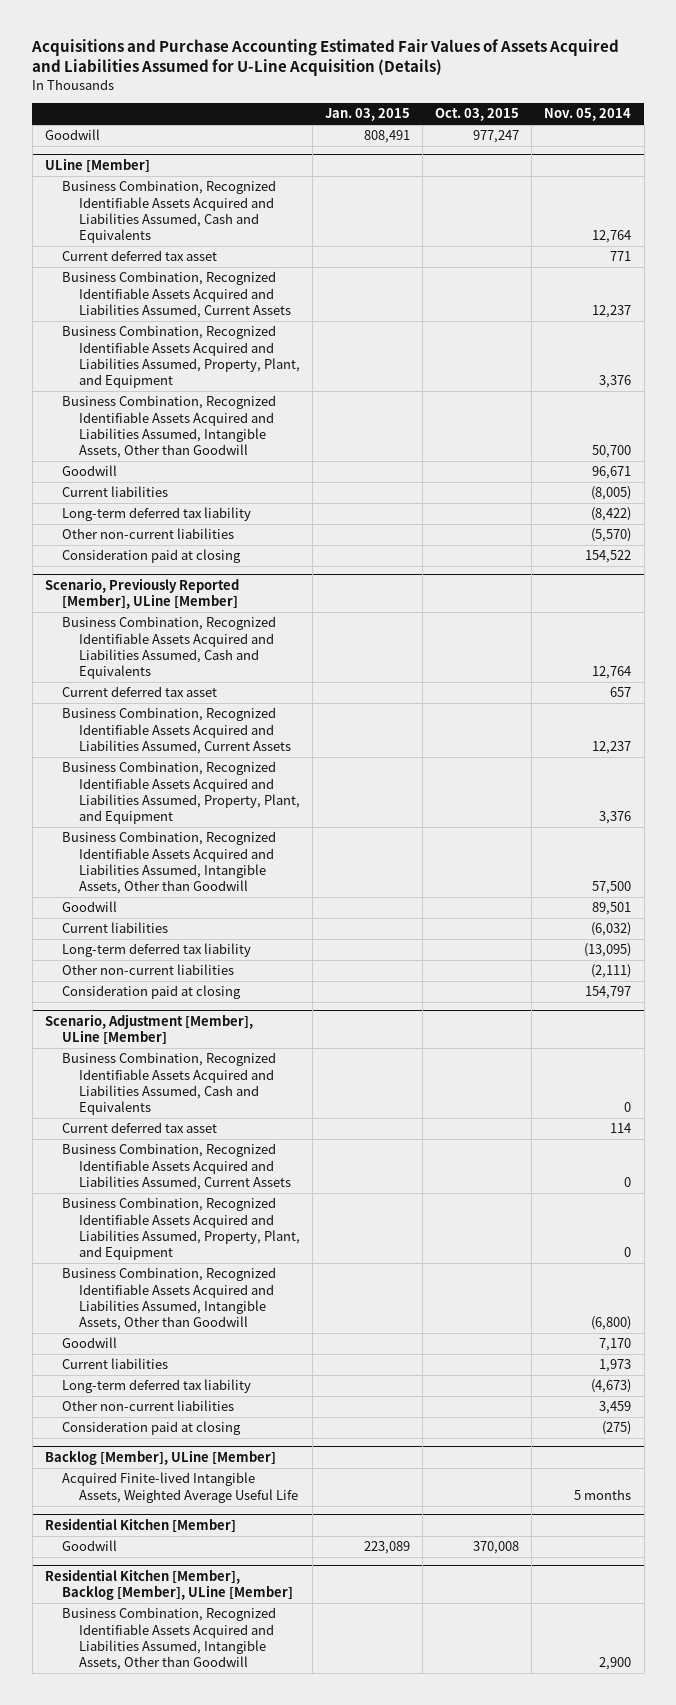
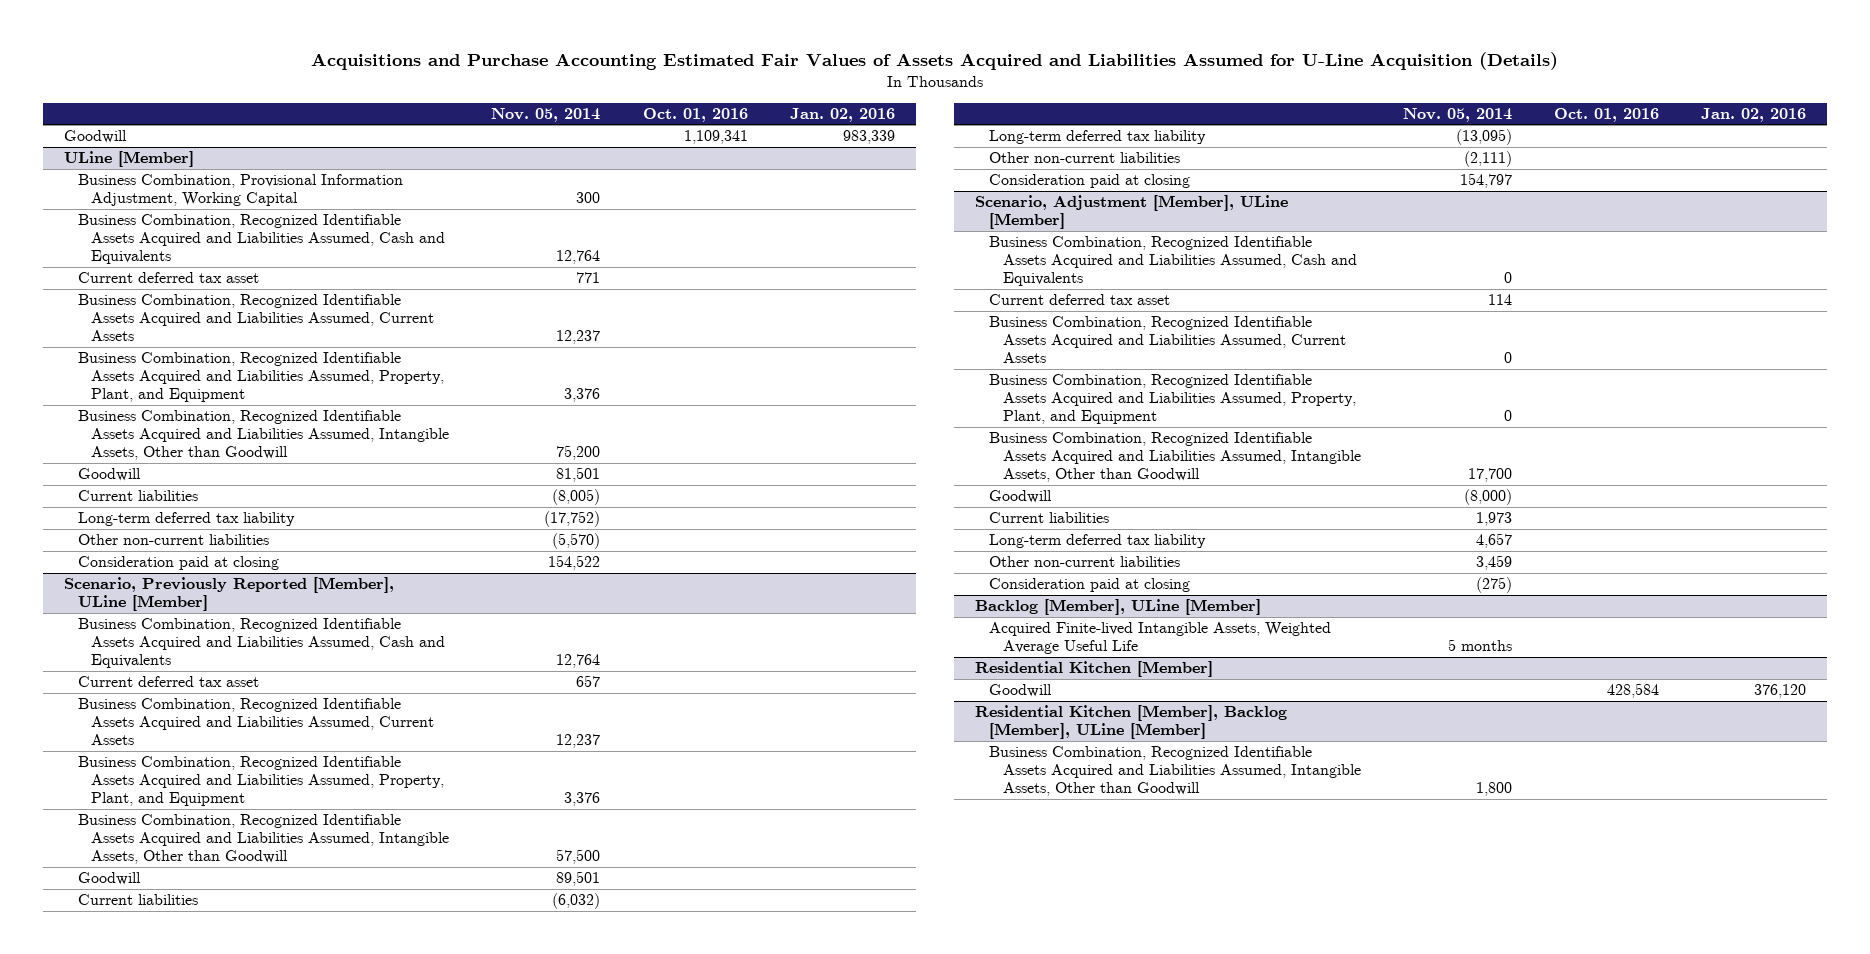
[324,108,410,122] Jan. 03, 2015 -> none
[435,108,520,122] Oct. 03, 2015 -> none
none -> [642,107,748,122] Oct. 01, 2016
none -> [789,107,895,122] Jan. 02, 2016
none -> [77,174,403,207] Business Combination, Provisional Information Adjustment, Working Capital
[592,445,632,459] 50,700 -> [556,445,601,461] 75,200
[592,466,632,480] 96,671 -> [556,467,601,483] 81,501
[591,507,632,522] (8,422) -> [544,511,601,528] (17,752)
[591,1316,632,1331] (6,800) -> [1467,468,1512,483] 17,700
[599,1338,632,1352] 7,170 -> [1463,489,1512,506] (8,000)
[591,1379,632,1394] (4,673) -> [1475,533,1512,549] 4,657
[599,1657,632,1671] 2,900 -> [1475,782,1512,797] 1,800

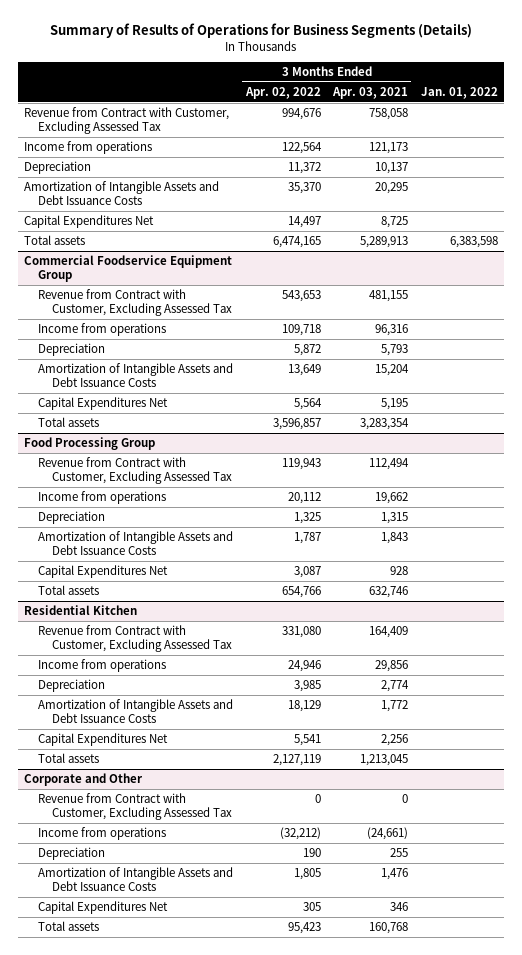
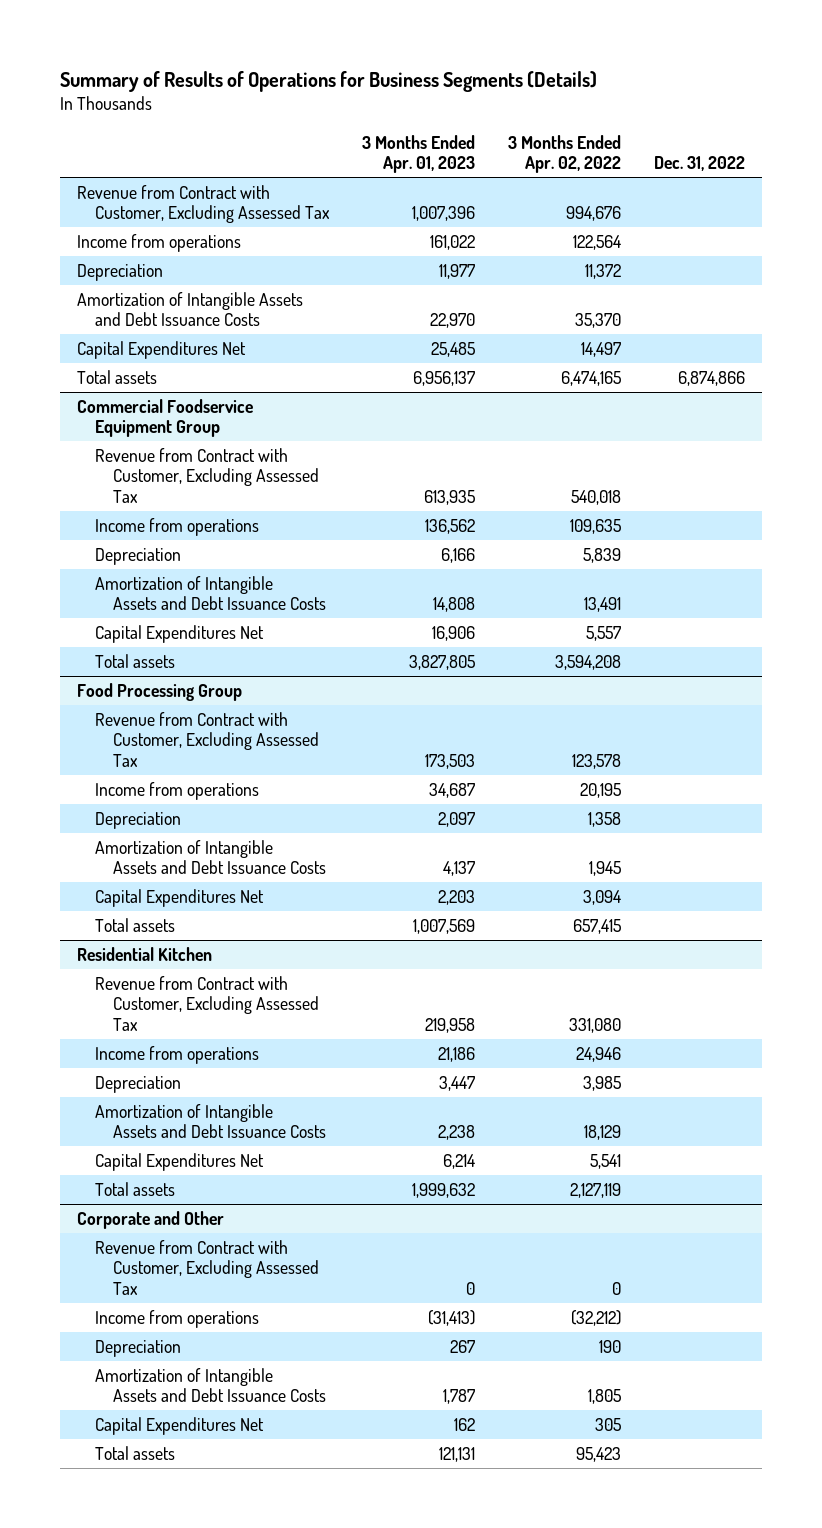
[332,87,409,100] Apr. 03, 2021 -> none
[420,87,498,100] Jan. 01, 2022 -> none
none -> [361,134,475,174] 3 Months Ended Apr. 01, 2023
none -> [654,156,746,172] Dec. 31, 2022
[281,290,321,303] 543,653 -> [570,489,621,505] 540,018
[281,324,321,337] 109,718 -> [569,518,621,534] 109,635
[293,344,321,357] 5,872 -> [582,547,621,563] 5,839
[287,364,321,377] 13,649 -> [583,597,621,613] 13,491
[293,398,322,411] 5,564 -> [585,625,621,641] 5,557
[272,418,321,431] 3,596,857 -> [554,654,621,670] 3,594,208
[281,458,321,471] 119,943 -> [571,753,621,769] 123,578
[287,492,321,505] 20,112 -> [579,782,621,798] 20,195
[293,512,321,525] 1,325 -> [587,811,621,827] 1,358
[293,532,321,545] 1,787 -> [588,861,621,877] 1,945
[293,566,321,579] 3,087 -> [582,889,621,905] 3,094
[281,586,321,599] 654,766 -> [572,918,621,934] 657,415

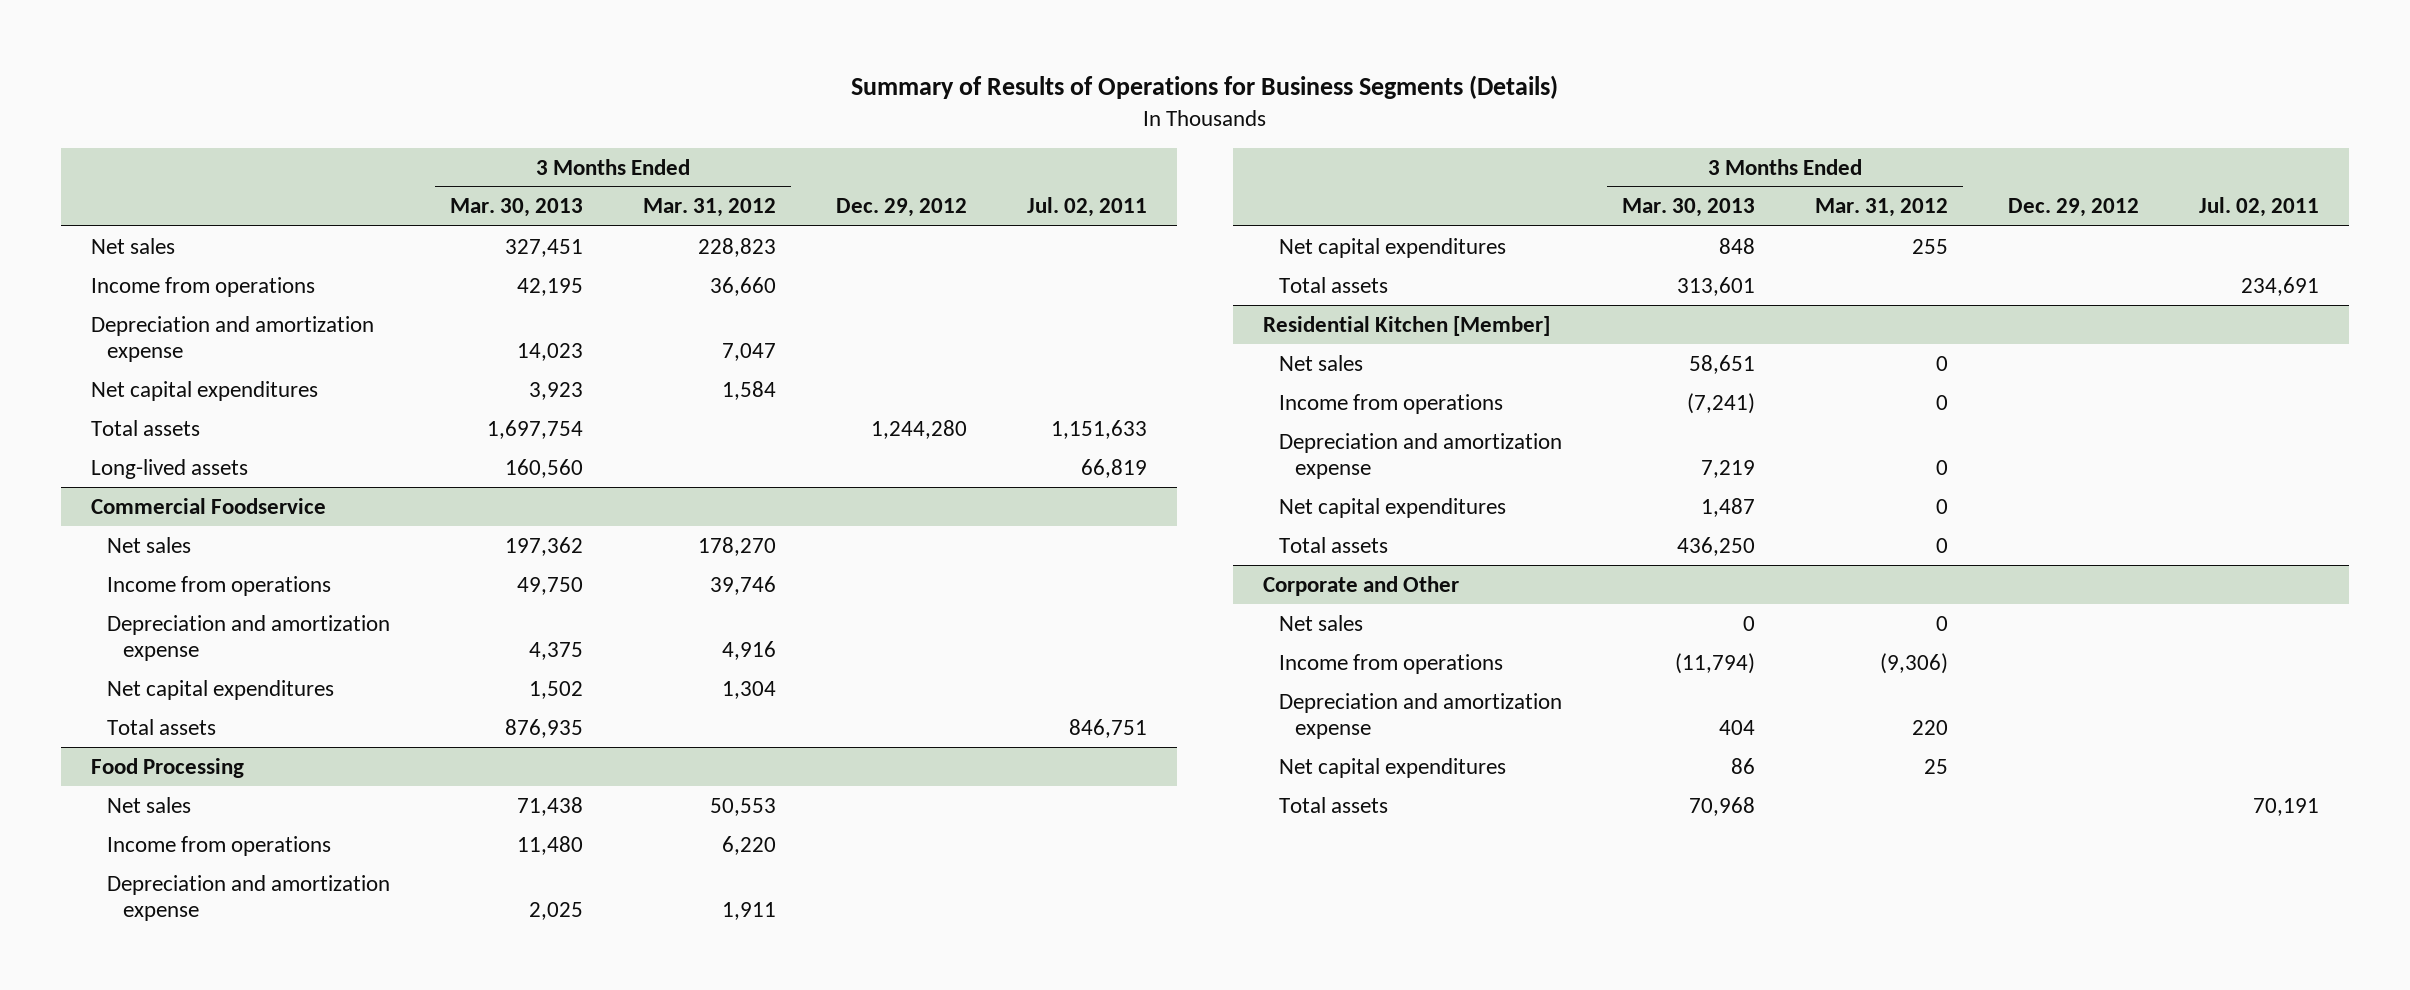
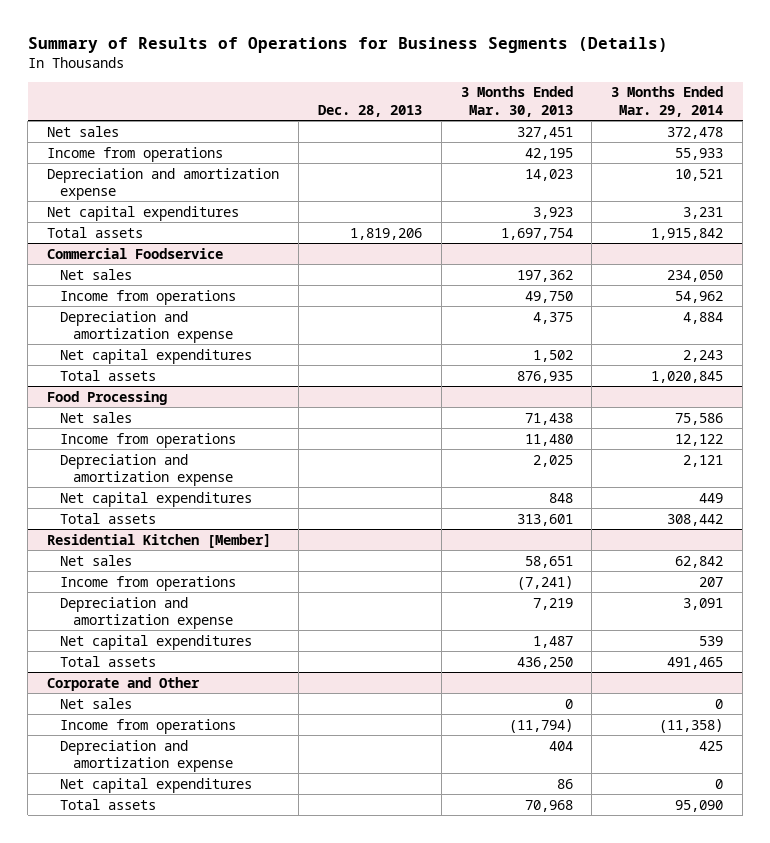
[642,198,776,218] Mar. 31, 2012 -> none
[835,198,967,218] Dec. 29, 2012 -> none
[1026,197,1147,218] Jul. 02, 2011 -> none
none -> [317,104,422,117] Dec. 28, 2013
none -> [611,86,724,117] 3 Months Ended Mar. 29, 2014
[90,458,248,479] Long-lived assets -> none

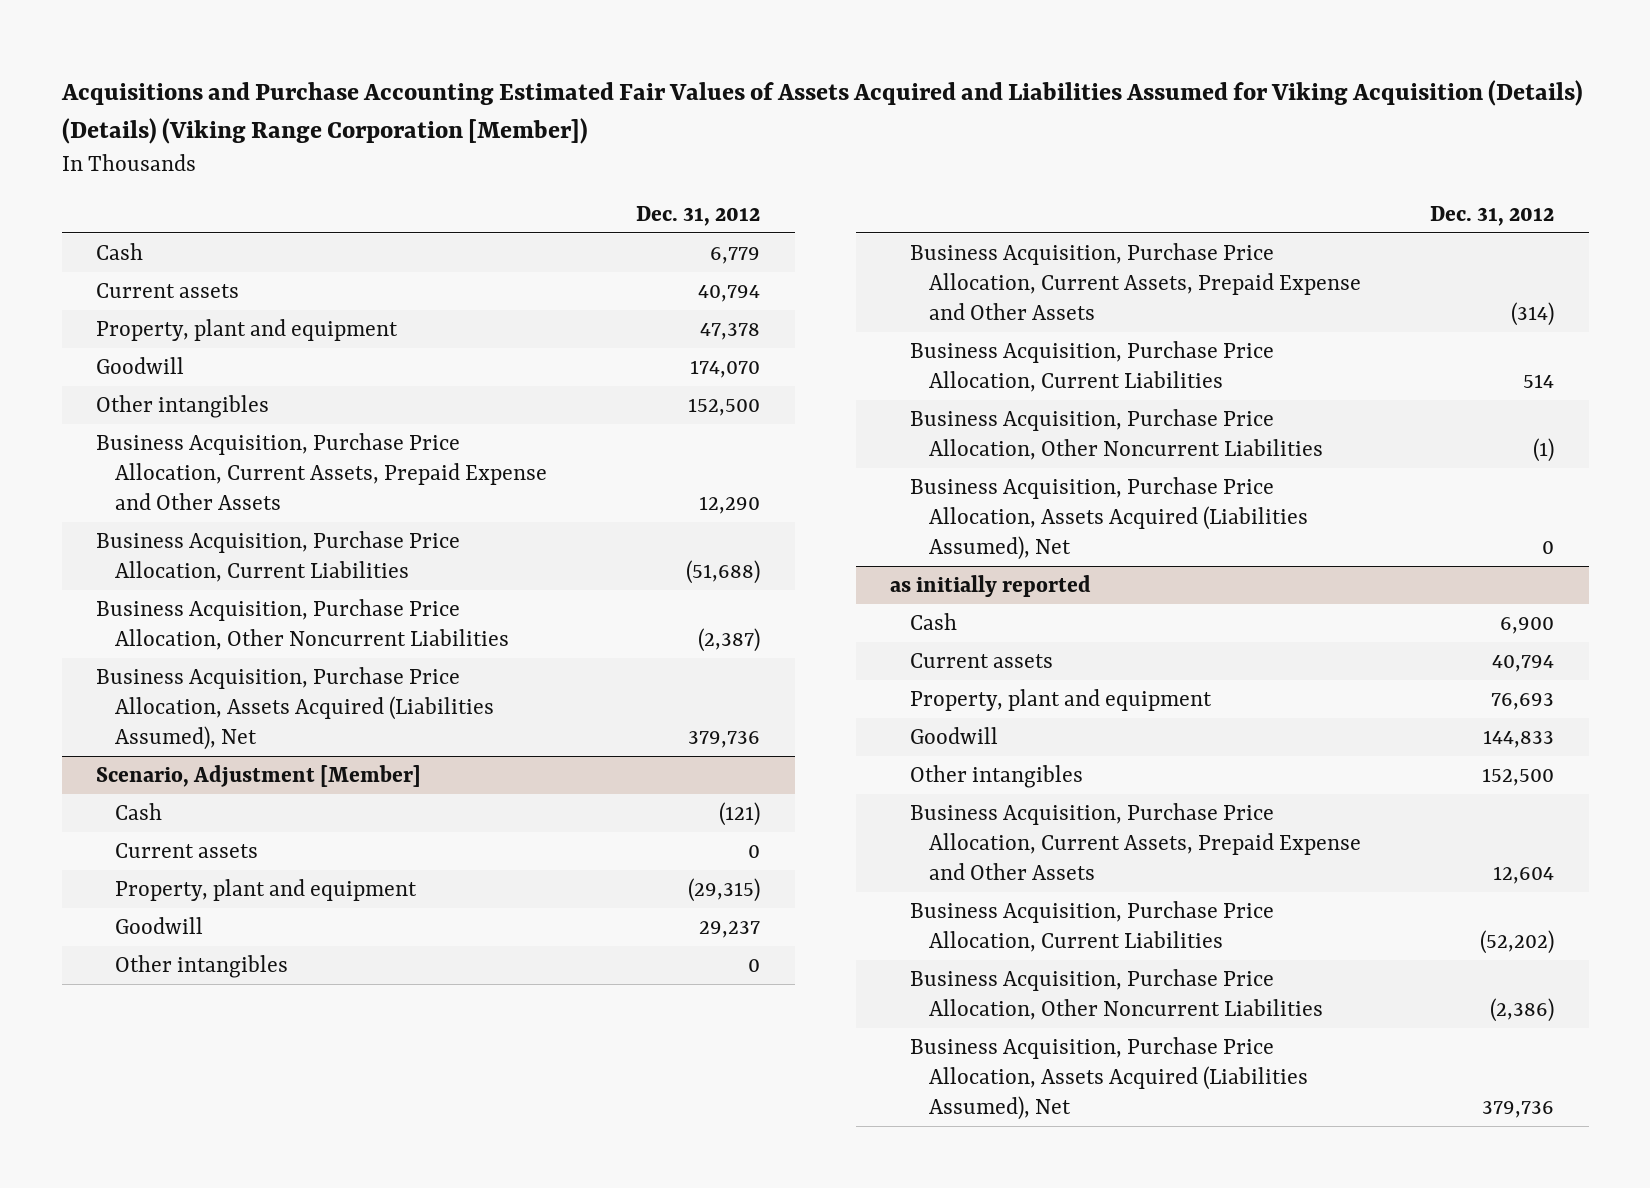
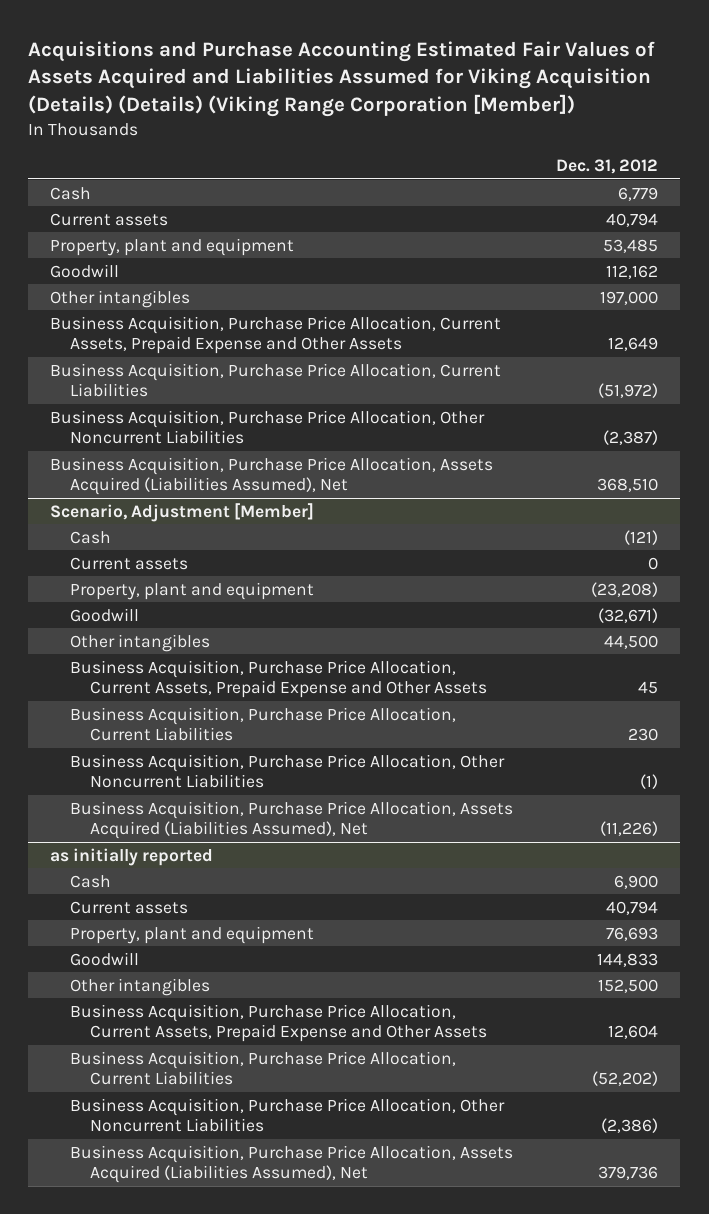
[699,322,760,340] 47,378 -> [603,238,659,253] 53,485
[689,359,760,378] 174,070 -> [606,264,659,279] 112,162
[687,397,760,416] 152,500 -> [600,290,659,305] 197,000
[698,495,760,514] 12,290 -> [608,337,659,352] 12,649
[685,559,760,584] (51,688) -> [598,383,659,399] (51,972)
[687,730,760,748] 379,736 -> [597,478,659,493] 368,510
[687,877,760,902] (29,315) -> [591,581,659,597] (23,208)
[698,920,760,938] 29,237 -> [598,607,659,623] (32,671)
[747,958,760,972] 0 -> [604,634,659,649] 44,500
[1511,301,1555,326] (314) -> [638,681,659,695] 45
[1523,373,1555,388] 514 -> [628,728,659,742] 230
[1542,540,1555,554] 0 -> [600,821,659,837] (11,226)

